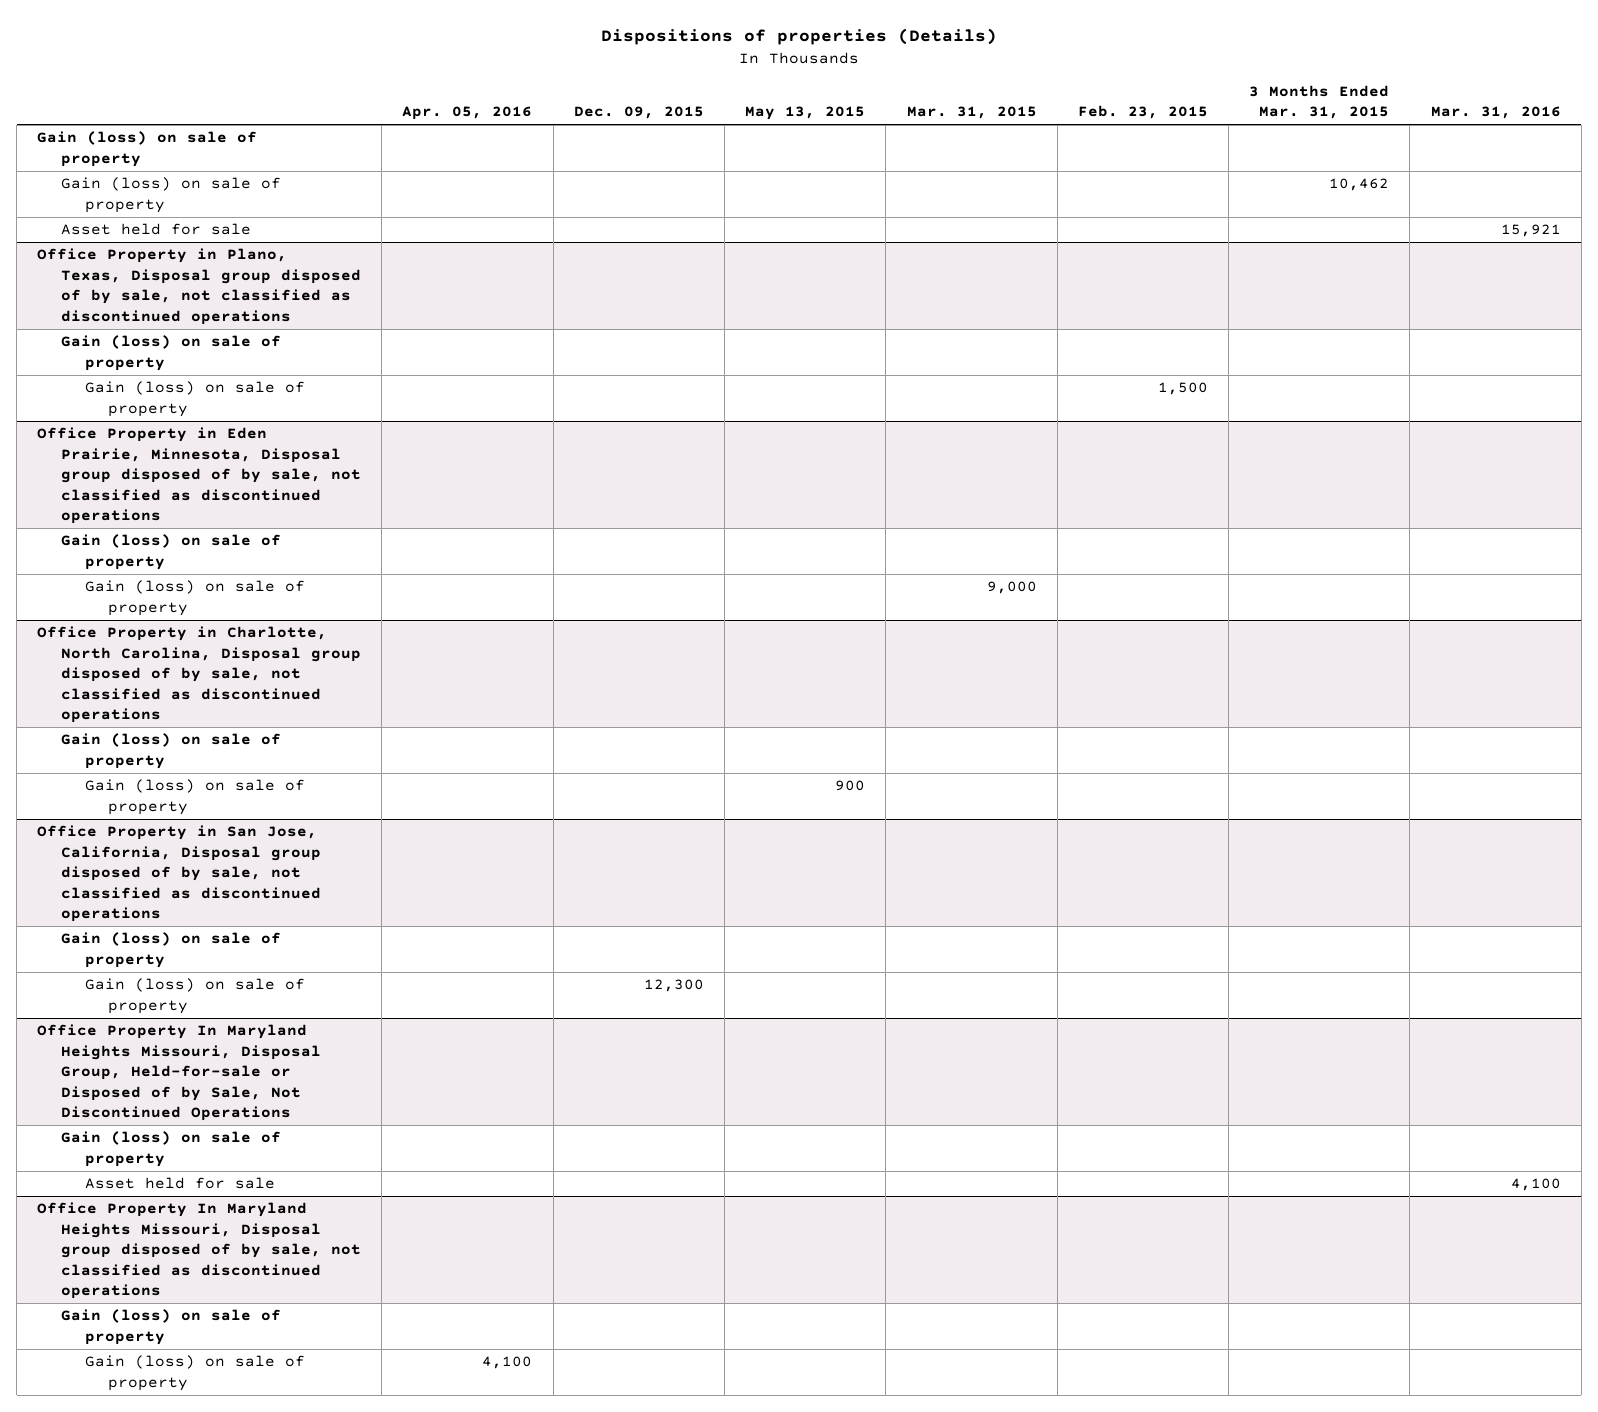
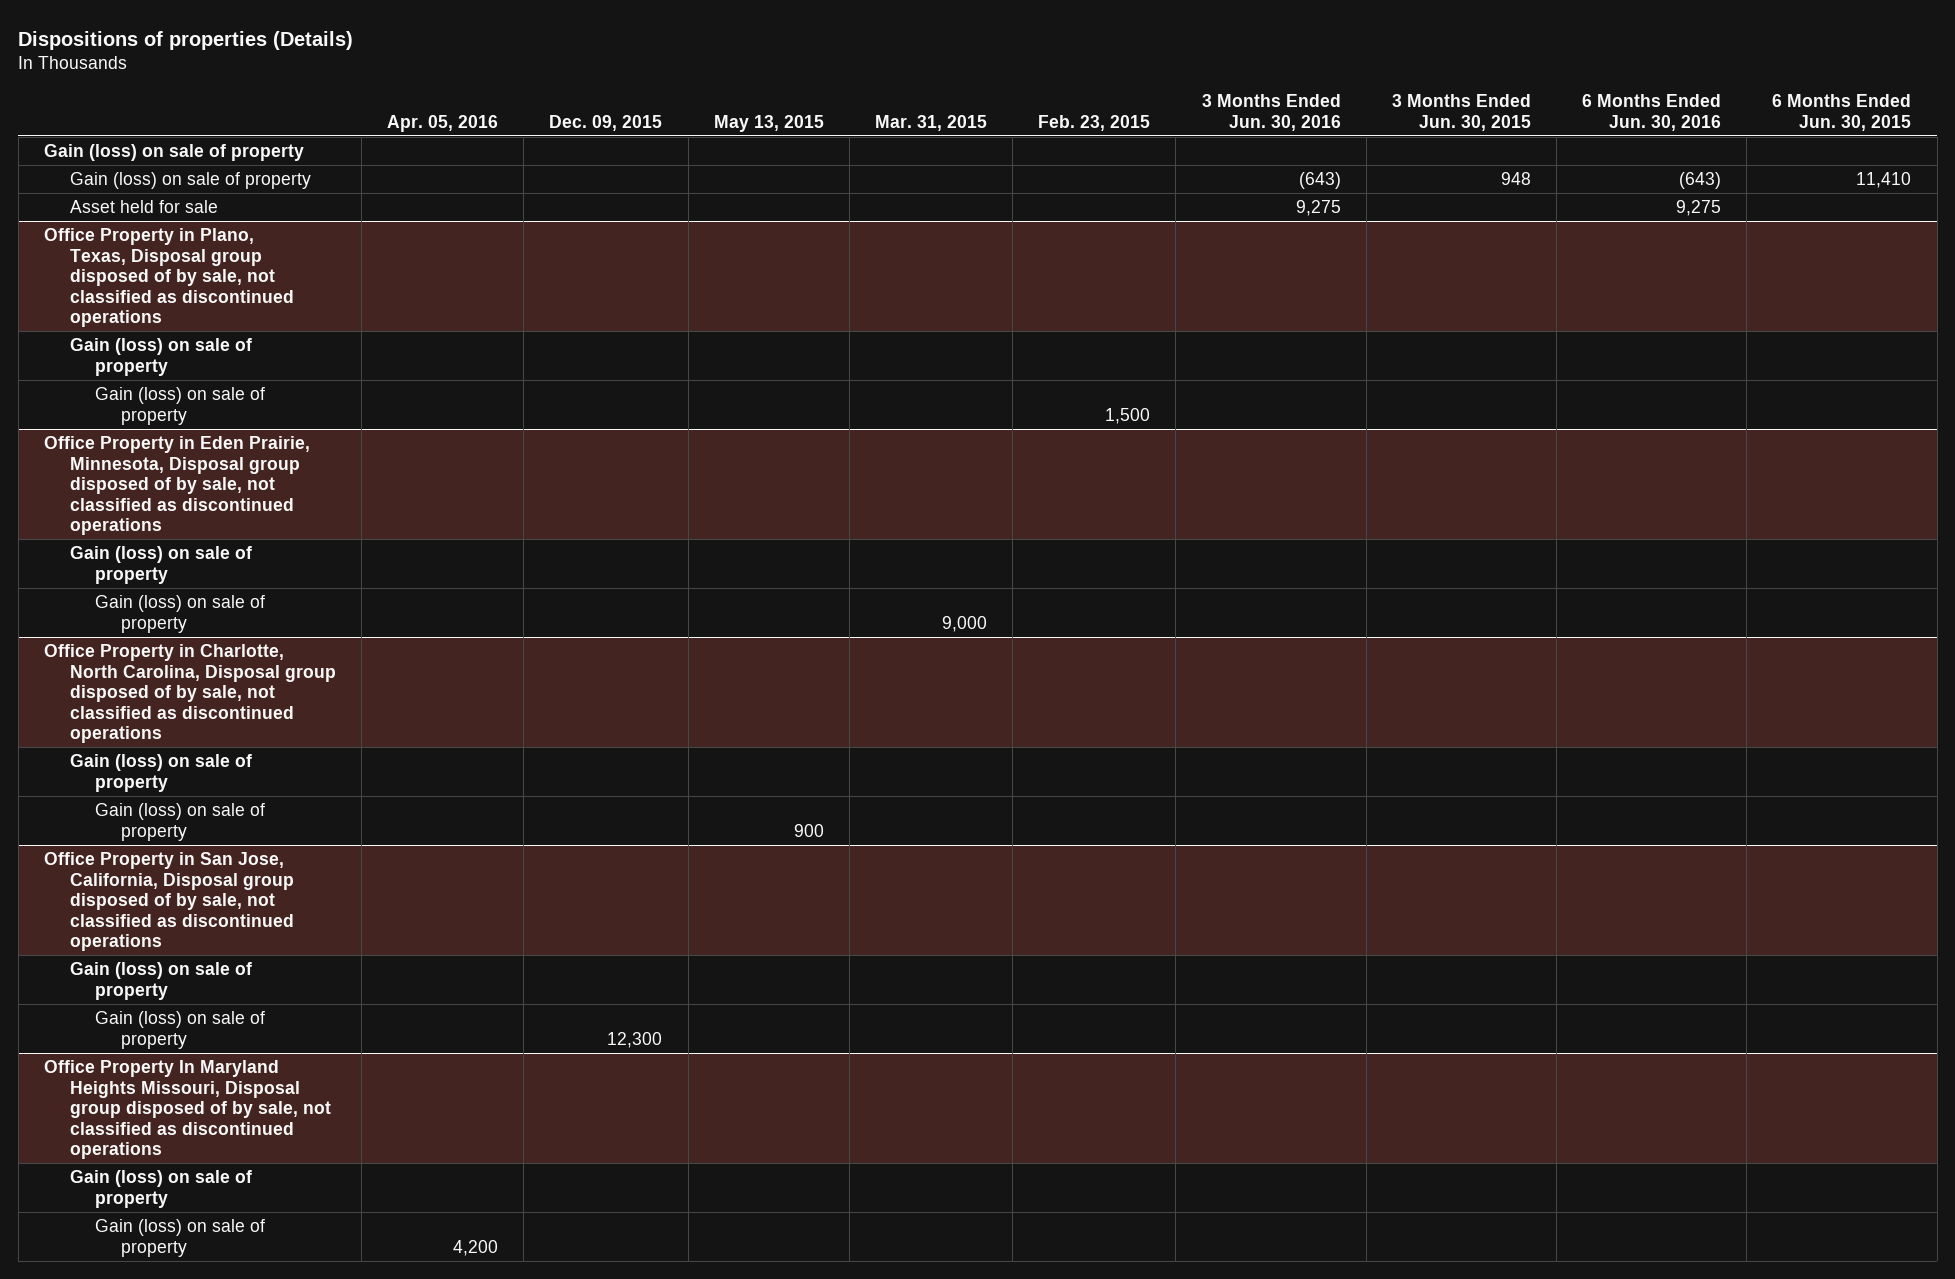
[1249,84,1390,120] 3 Months Ended Mar. 31, 2015 -> none
[1430,106,1561,120] Mar. 31, 2016 -> none
none -> [1201,94,1341,131] 3 Months Ended Jun. 30, 2016
none -> [1391,94,1531,131] 3 Months Ended Jun. 30, 2015
none -> [1582,94,1722,131] 6 Months Ended Jun. 30, 2016
none -> [1772,94,1912,131] 6 Months Ended Jun. 30, 2015
[37,1024,321,1122] Office Property In Maryland Heights Missouri, Disposal Group, Held-for-sale or Disposed of by Sale, Not Discontinued Operations -> none
[60,1131,281,1167] Gain (loss) on sale of property -> none
[84,1177,275,1190] Asset held for sale -> none
[482,1356,533,1370] 4,100 -> [453,1239,499,1256] 4,200

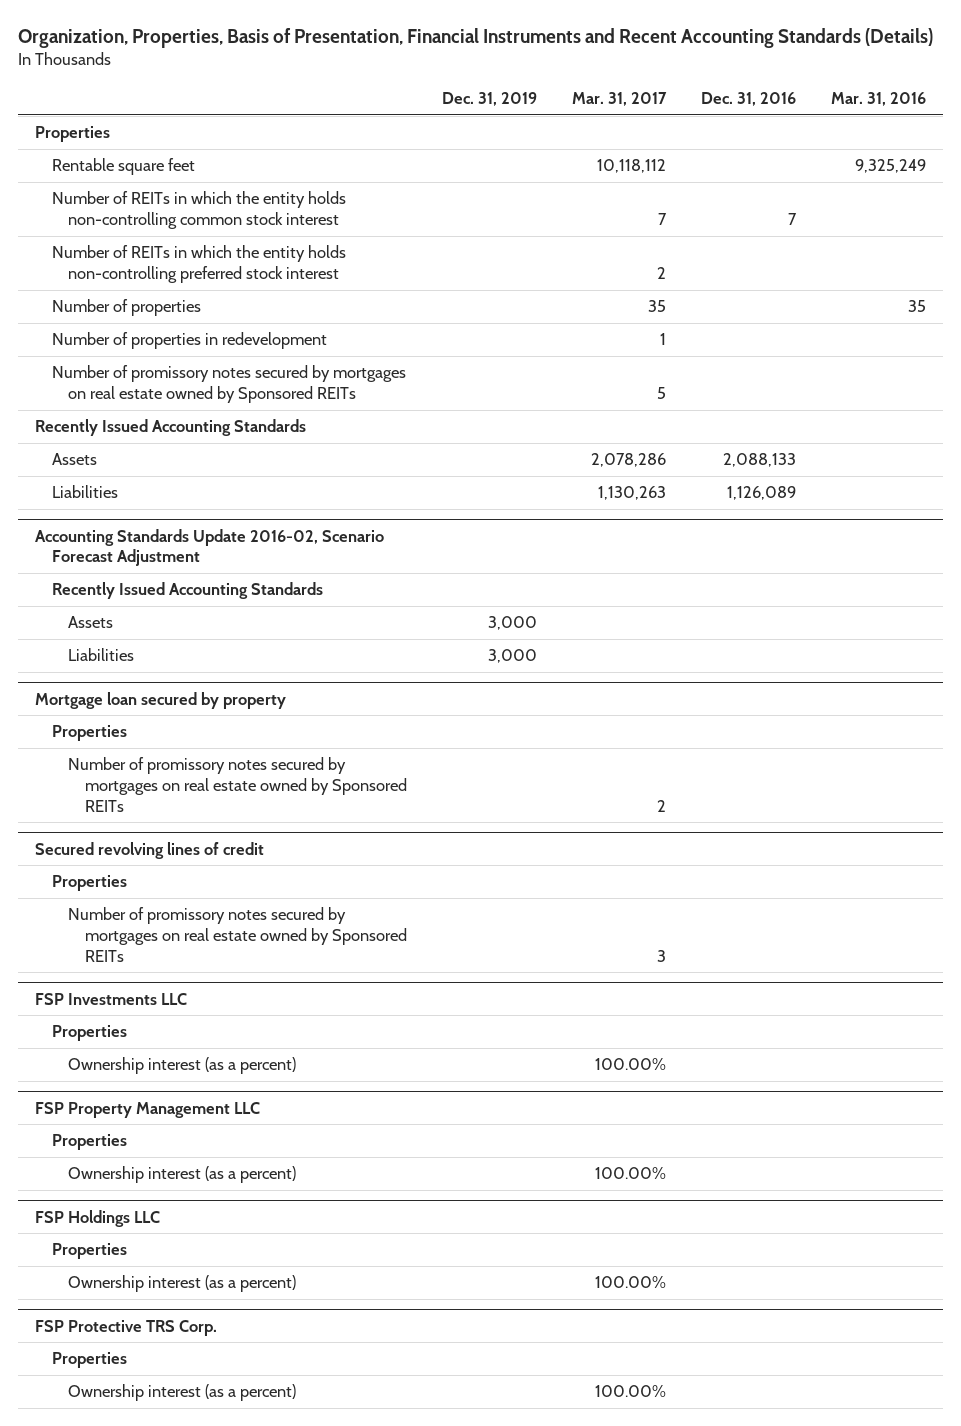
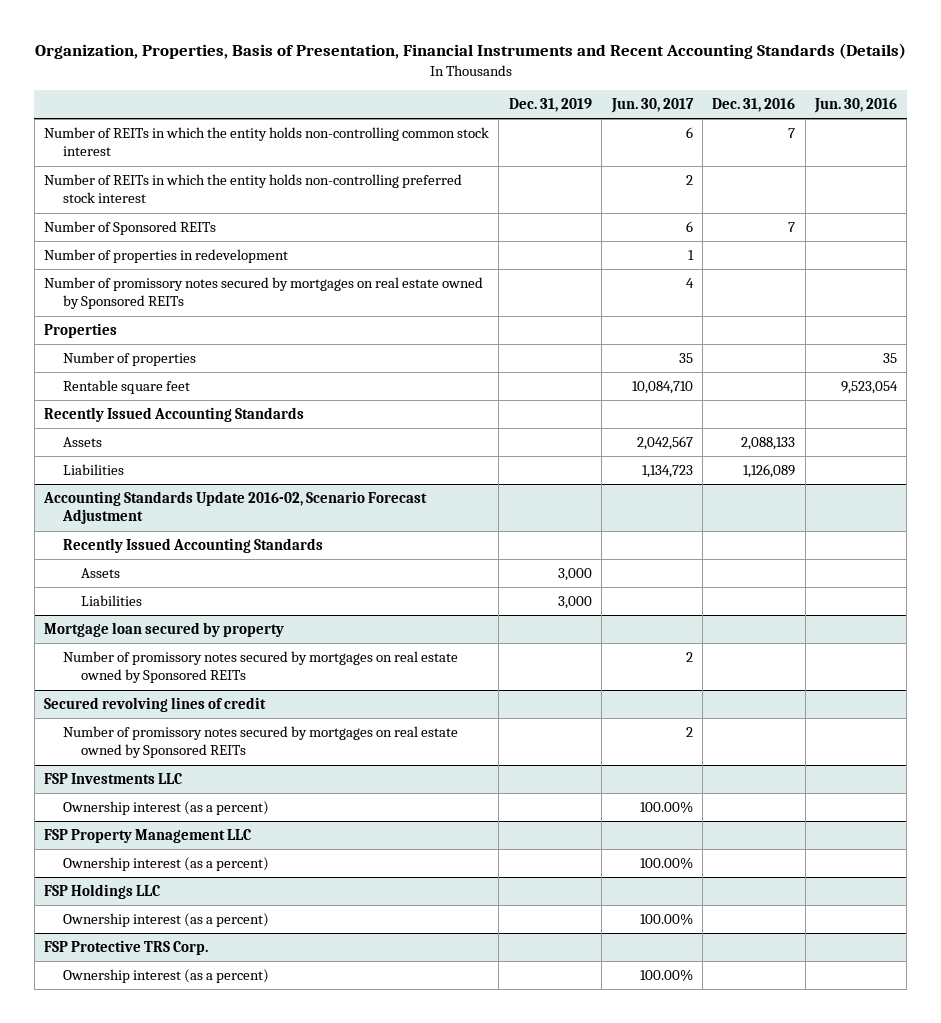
[571,91,667,106] Mar. 31, 2017 -> none
[830,91,926,106] Mar. 31, 2016 -> none
none -> [610,97,694,113] Jun. 30, 2017
none -> [814,97,898,113] Jun. 30, 2016
none -> [43,221,216,236] Number of Sponsored REITs
[35,126,111,143] Properties -> [43,323,117,339] Properties
[51,299,201,317] Number of properties -> [62,352,196,367] Number of properties
[51,158,195,176] Rentable square feet -> [62,380,190,395] Rentable square feet
[51,725,127,742] Properties -> none
[51,875,127,892] Properties -> none
[51,1025,127,1042] Properties -> none
[51,1134,127,1151] Properties -> none
[51,1243,127,1260] Properties -> none
[51,1352,127,1369] Properties -> none

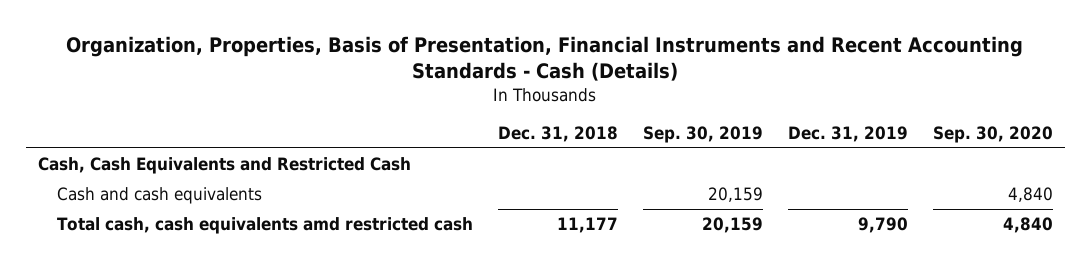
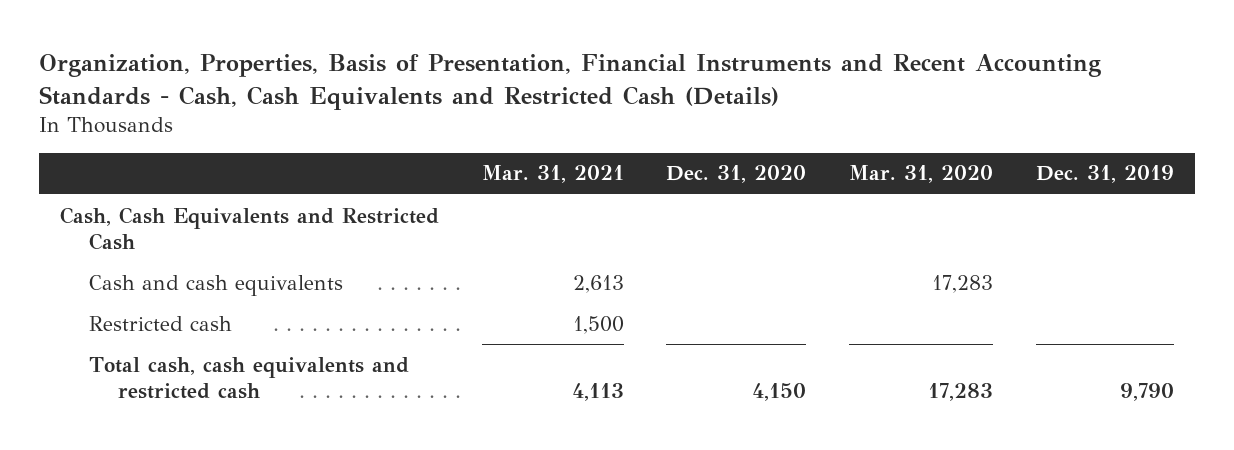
[66,35,1024,82] Organization, Properties, Basis of Presentation, Financial Instruments and Recent Accounting Standards - Cash (Details) -> [38,54,1101,110] Organization, Properties, Basis of Presentation, Financial Instruments and Recent Accounting Standards - Cash, Cash Equivalents and Restricted Cash (Details)
[497,125,618,142] Dec. 31, 2018 -> none
[642,125,763,143] Sep. 30, 2019 -> none
[932,125,1053,143] Sep. 30, 2020 -> none
none -> [481,165,624,184] Mar. 31, 2021
none -> [666,165,807,184] Dec. 31, 2020
none -> [848,165,993,184] Mar. 31, 2020
none -> [88,315,232,331] Restricted cash
[57,217,474,235] Total cash, cash equivalents amd restricted cash -> [88,356,409,400] Total cash, cash equivalents and restricted cash

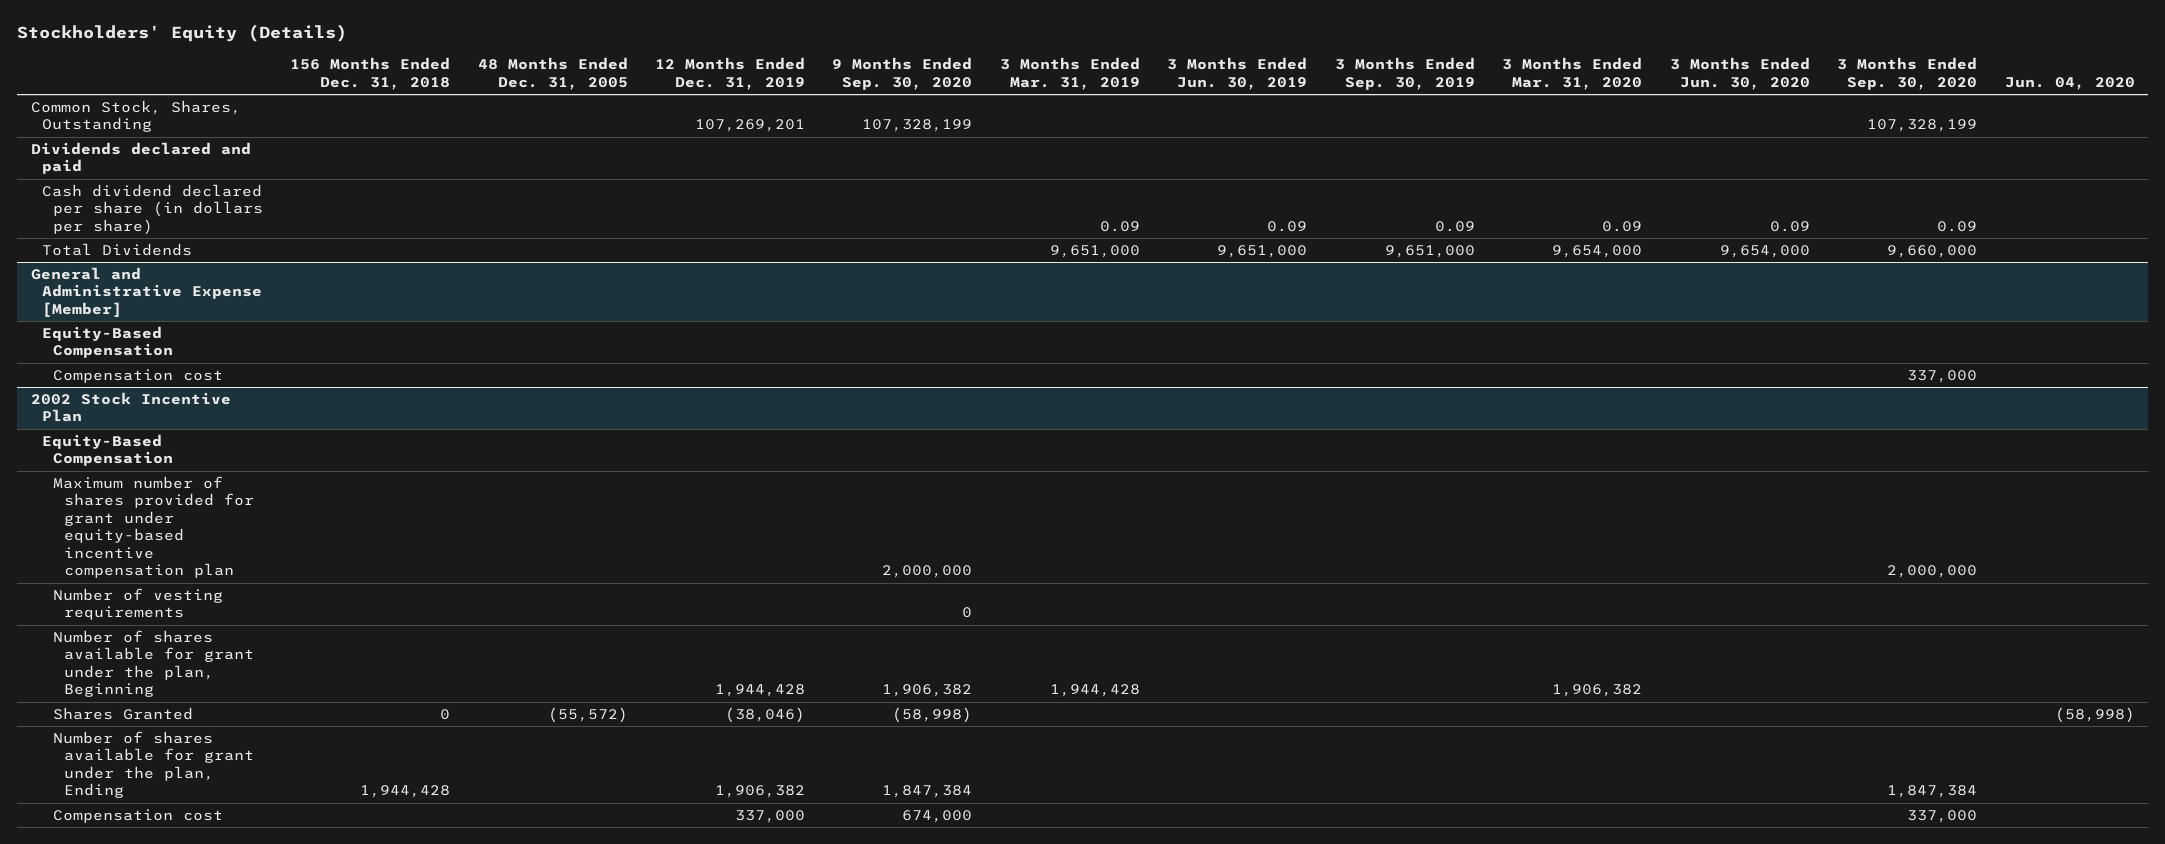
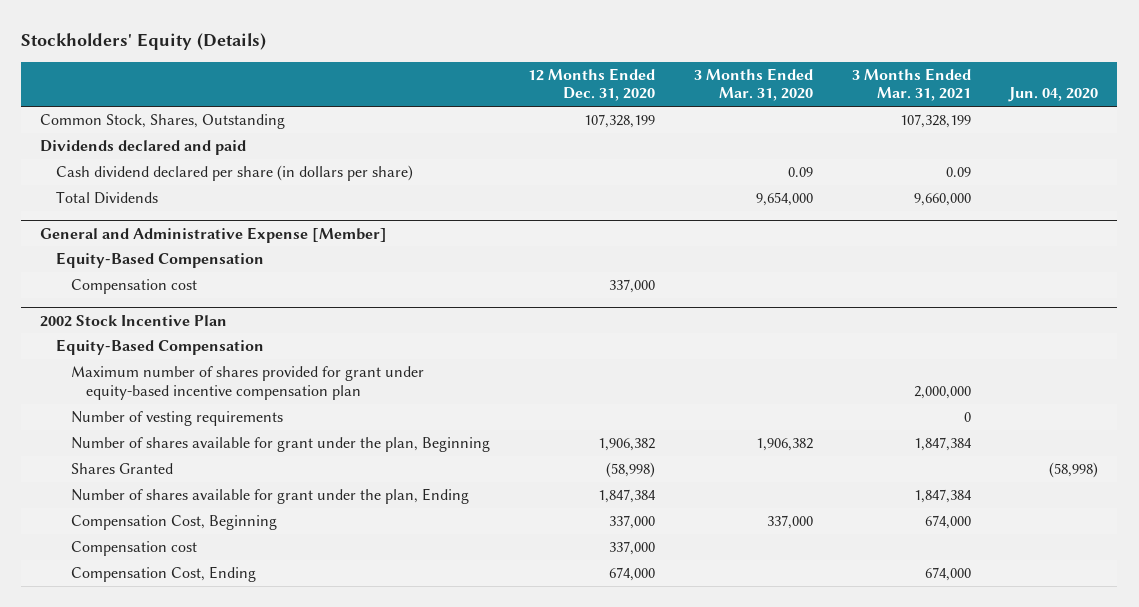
[290,57,451,90] 156 Months Ended Dec. 31, 2018 -> none
[477,57,628,90] 48 Months Ended Dec. 31, 2005 -> none
[654,57,805,90] 12 Months Ended Dec. 31, 2019 -> none
[832,57,973,90] 9 Months Ended Sep. 30, 2020 -> none
[999,57,1140,90] 3 Months Ended Mar. 31, 2019 -> none
[1167,57,1308,90] 3 Months Ended Jun. 30, 2019 -> none
[1334,57,1475,90] 3 Months Ended Sep. 30, 2019 -> none
[1669,57,1810,90] 3 Months Ended Jun. 30, 2020 -> none
[1837,57,1978,90] 3 Months Ended Sep. 30, 2020 -> none
none -> [528,67,656,102] 12 Months Ended Dec. 31, 2020
none -> [851,67,971,102] 3 Months Ended Mar. 31, 2021
none -> [70,515,277,531] Compensation Cost, Beginning
none -> [70,566,256,583] Compensation Cost, Ending

